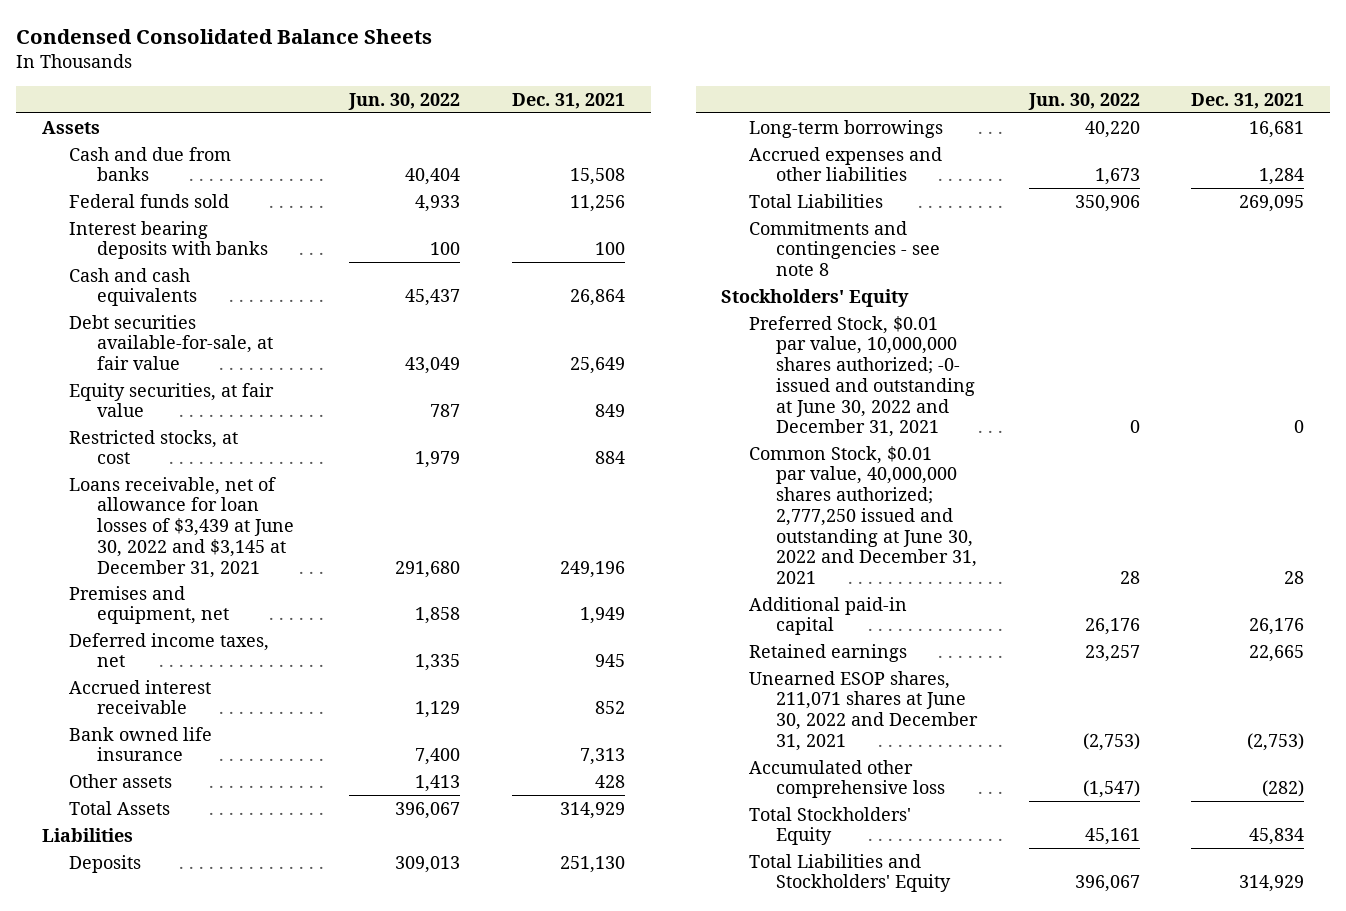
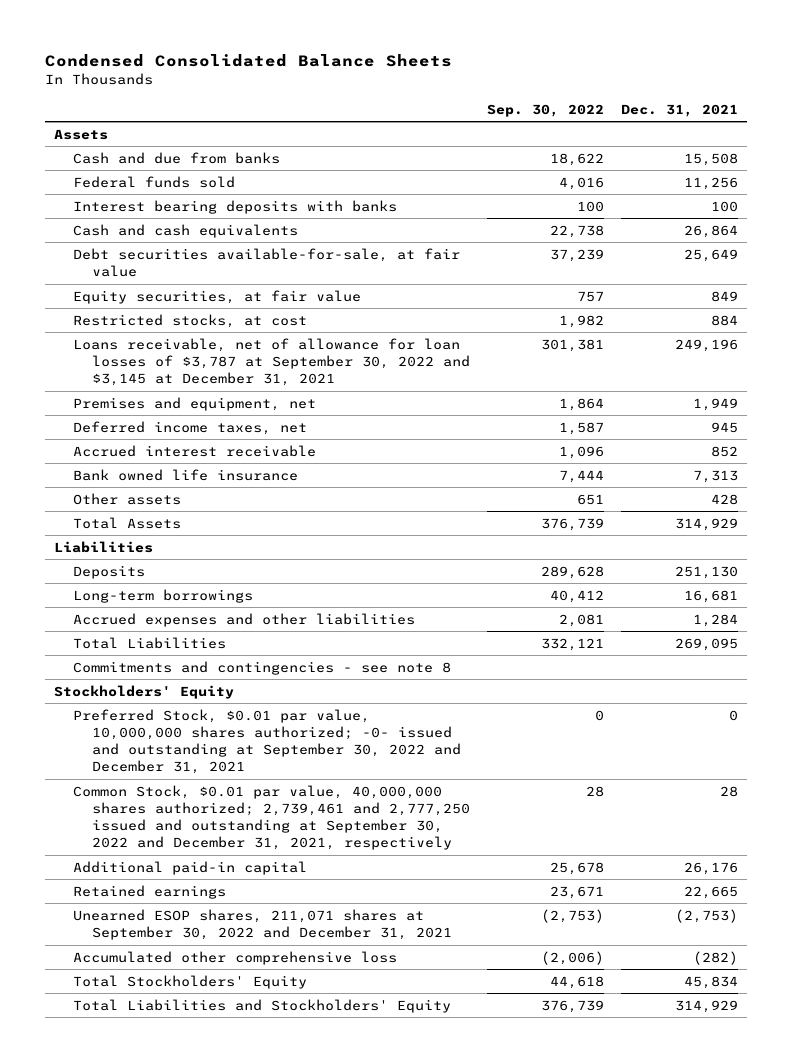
[348,93,461,111] Jun. 30, 2022 -> none
none -> [487,103,605,117] Sep. 30, 2022
[69,476,294,578] Loans receivable, net of allowance for loan losses of $3,439 at June 30, 2022 and $3,145 at December 31, 2021 -> [72,337,471,386] Loans receivable, net of allowance for loan losses of $3,787 at September 30, 2022 and $3,145 at December 31, 2021
[748,315,976,438] Preferred Stock, $0.01 par value, 10,000,000 shares authorized; -0- issued and outstanding at June 30, 2022 and December 31, 2021 -> [72,708,462,775] Preferred Stock, $0.01 par value, 10,000,000 shares authorized; -0- issued and outstanding at September 30, 2022 and December 31, 2021
[748,445,978,585] Common Stock, $0.01 par value, 40,000,000 shares authorized; 2,777,250 issued and outstanding at June 30, 2022 and December 31, 2021 -> [72,784,471,851] Common Stock, $0.01 par value, 40,000,000 shares authorized; 2,739,461 and 2,777,250 issued and outstanding at September 30, 2022 and December 31, 2021, respectively
[748,670,979,751] Unearned ESOP shares, 211,071 shares at June 30, 2022 and December 31, 2021 -> [72,908,453,940] Unearned ESOP shares, 211,071 shares at September 30, 2022 and December 31, 2021

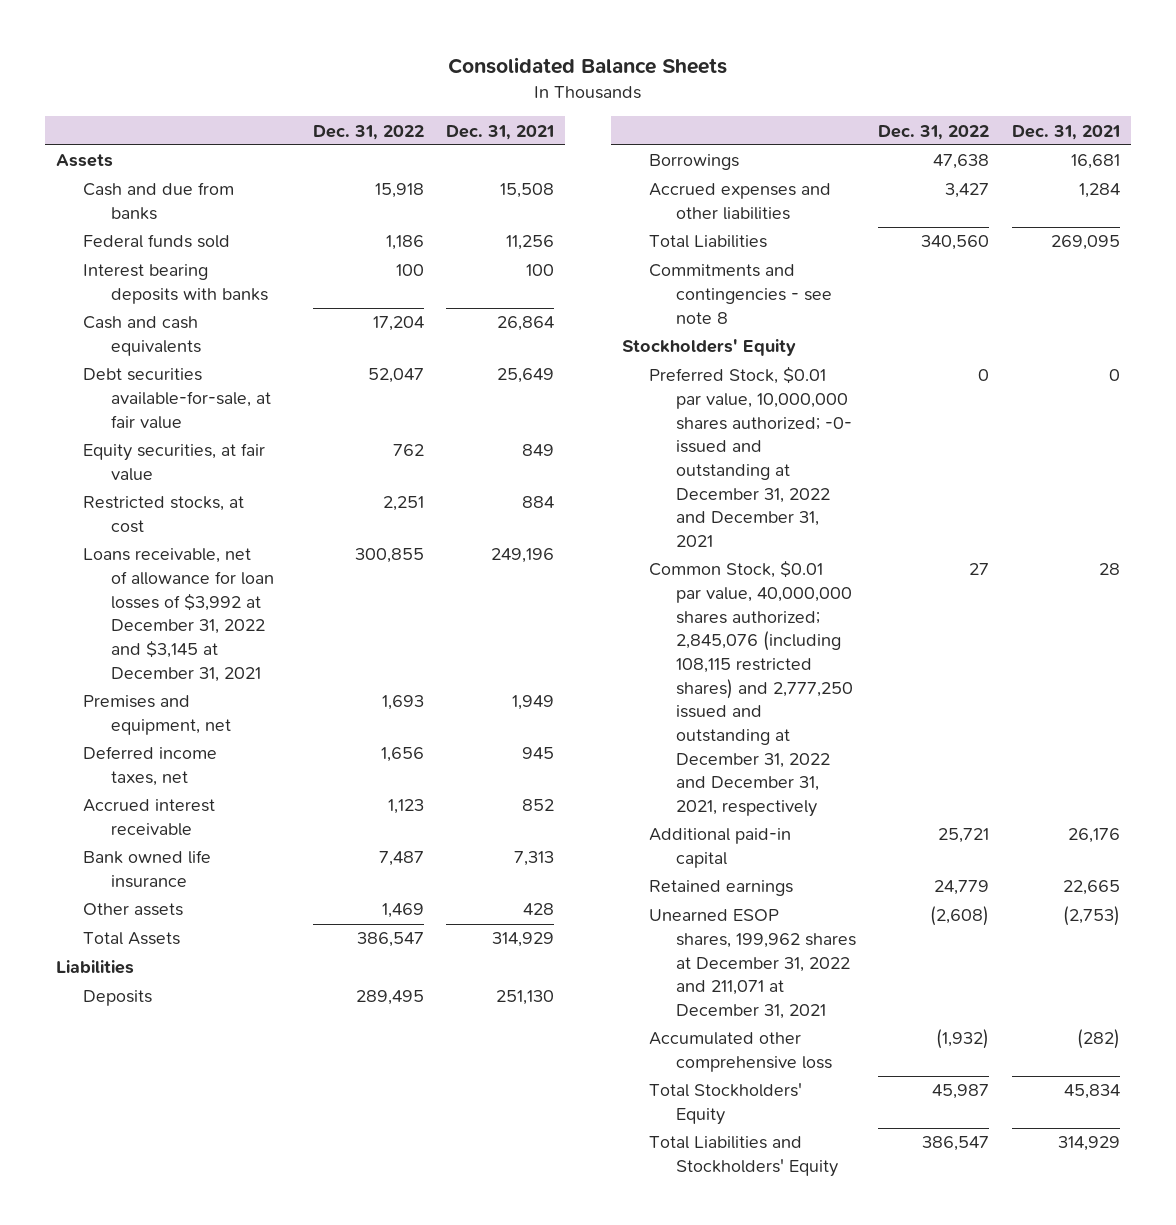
[45,53,453,67] Condensed Consolidated Balance Sheets -> [447,57,727,75] Consolidated Balance Sheets
[487,103,605,117] Sep. 30, 2022 -> none
none -> [312,124,424,140] Dec. 31, 2022
[72,337,471,386] Loans receivable, net of allowance for loan losses of $3,787 at September 30, 2022 and $3,145 at December 31, 2021 -> [83,548,274,682] Loans receivable, net of allowance for loan losses of $3,992 at December 31, 2022 and $3,145 at December 31, 2021
[72,588,253,603] Long-term borrowings -> [648,154,739,171] Borrowings
[72,708,462,775] Preferred Stock, $0.01 par value, 10,000,000 shares authorized; -0- issued and outstanding at September 30, 2022 and December 31, 2021 -> [648,366,853,547] Preferred Stock, $0.01 par value, 10,000,000 shares authorized; -0- issued and outstanding at December 31, 2022 and December 31, 2021
[72,784,471,851] Common Stock, $0.01 par value, 40,000,000 shares authorized; 2,739,461 and 2,777,250 issued and outstanding at September 30, 2022 and December 31, 2021, respectively -> [648,560,854,817] Common Stock, $0.01 par value, 40,000,000 shares authorized; 2,845,076 (including 108,115 restricted shares) and 2,777,250 issued and outstanding at December 31, 2022 and December 31, 2021, respectively
[72,908,453,940] Unearned ESOP shares, 211,071 shares at September 30, 2022 and December 31, 2021 -> [648,909,857,1020] Unearned ESOP shares, 199,962 shares at December 31, 2022 and 211,071 at December 31, 2021

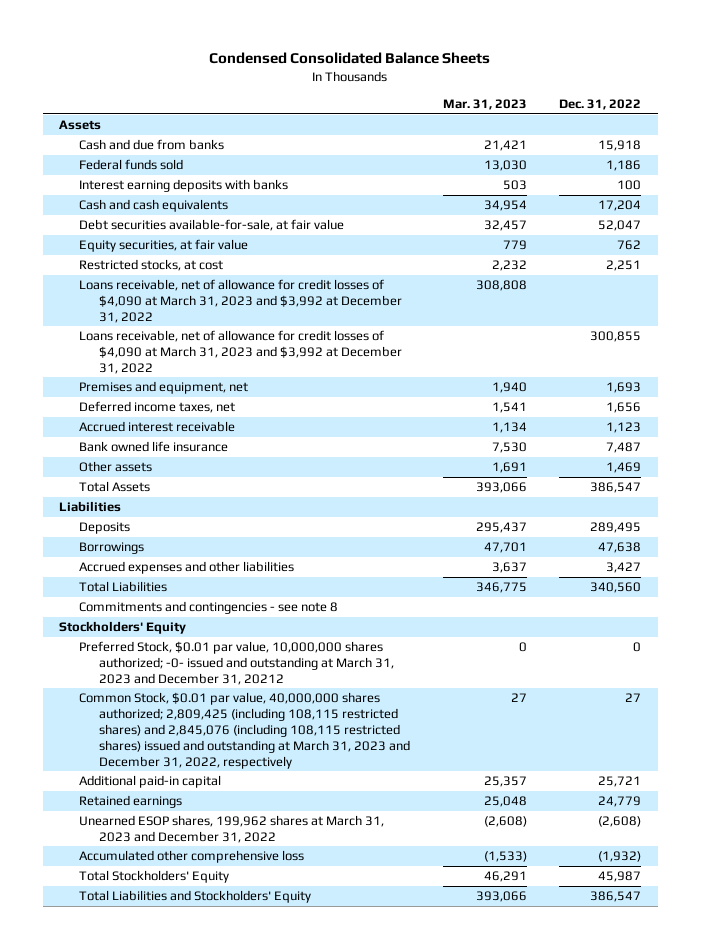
[447,57,727,75] Consolidated Balance Sheets -> [209,52,491,65] Condensed Consolidated Balance Sheets
[446,124,555,140] Dec. 31, 2021 -> none
none -> [442,99,527,111] Mar. 31, 2023
[83,264,268,305] Interest bearing deposits with banks -> [79,178,289,192] Interest earning deposits with banks
none -> [79,278,403,323] Loans receivable, net of allowance for credit losses of $4,090 at March 31, 2023 and $3,992 at December 31, 2022
[83,548,274,682] Loans receivable, net of allowance for loan losses of $3,992 at December 31, 2022 and $3,145 at December 31, 2021 -> [79,329,403,374] Loans receivable, net of allowance for credit losses of $4,090 at March 31, 2023 and $3,992 at December 31, 2022
[648,366,853,547] Preferred Stock, $0.01 par value, 10,000,000 shares authorized; -0- issued and outstanding at December 31, 2022 and December 31, 2021 -> [79,640,395,685] Preferred Stock, $0.01 par value, 10,000,000 shares authorized; -0- issued and outstanding at March 31, 2023 and December 31, 20212
[648,560,854,817] Common Stock, $0.01 par value, 40,000,000 shares authorized; 2,845,076 (including 108,115 restricted shares) and 2,777,250 issued and outstanding at December 31, 2022 and December 31, 2021, respectively -> [79,691,411,769] Common Stock, $0.01 par value, 40,000,000 shares authorized; 2,809,425 (including 108,115 restricted shares) and 2,845,076 (including 108,115 restricted shares) issued and outstanding at March 31, 2023 and December 31, 2022, respectively
[648,909,857,1020] Unearned ESOP shares, 199,962 shares at December 31, 2022 and 211,071 at December 31, 2021 -> [79,814,385,843] Unearned ESOP shares, 199,962 shares at March 31, 2023 and December 31, 2022

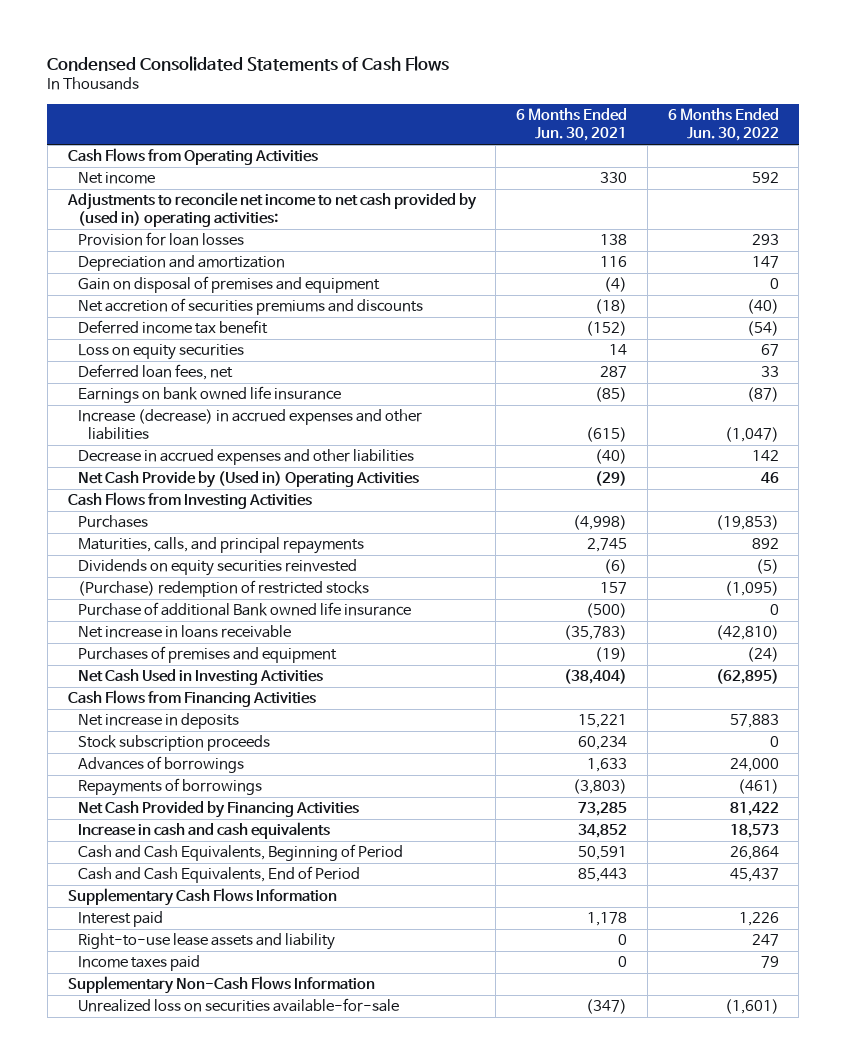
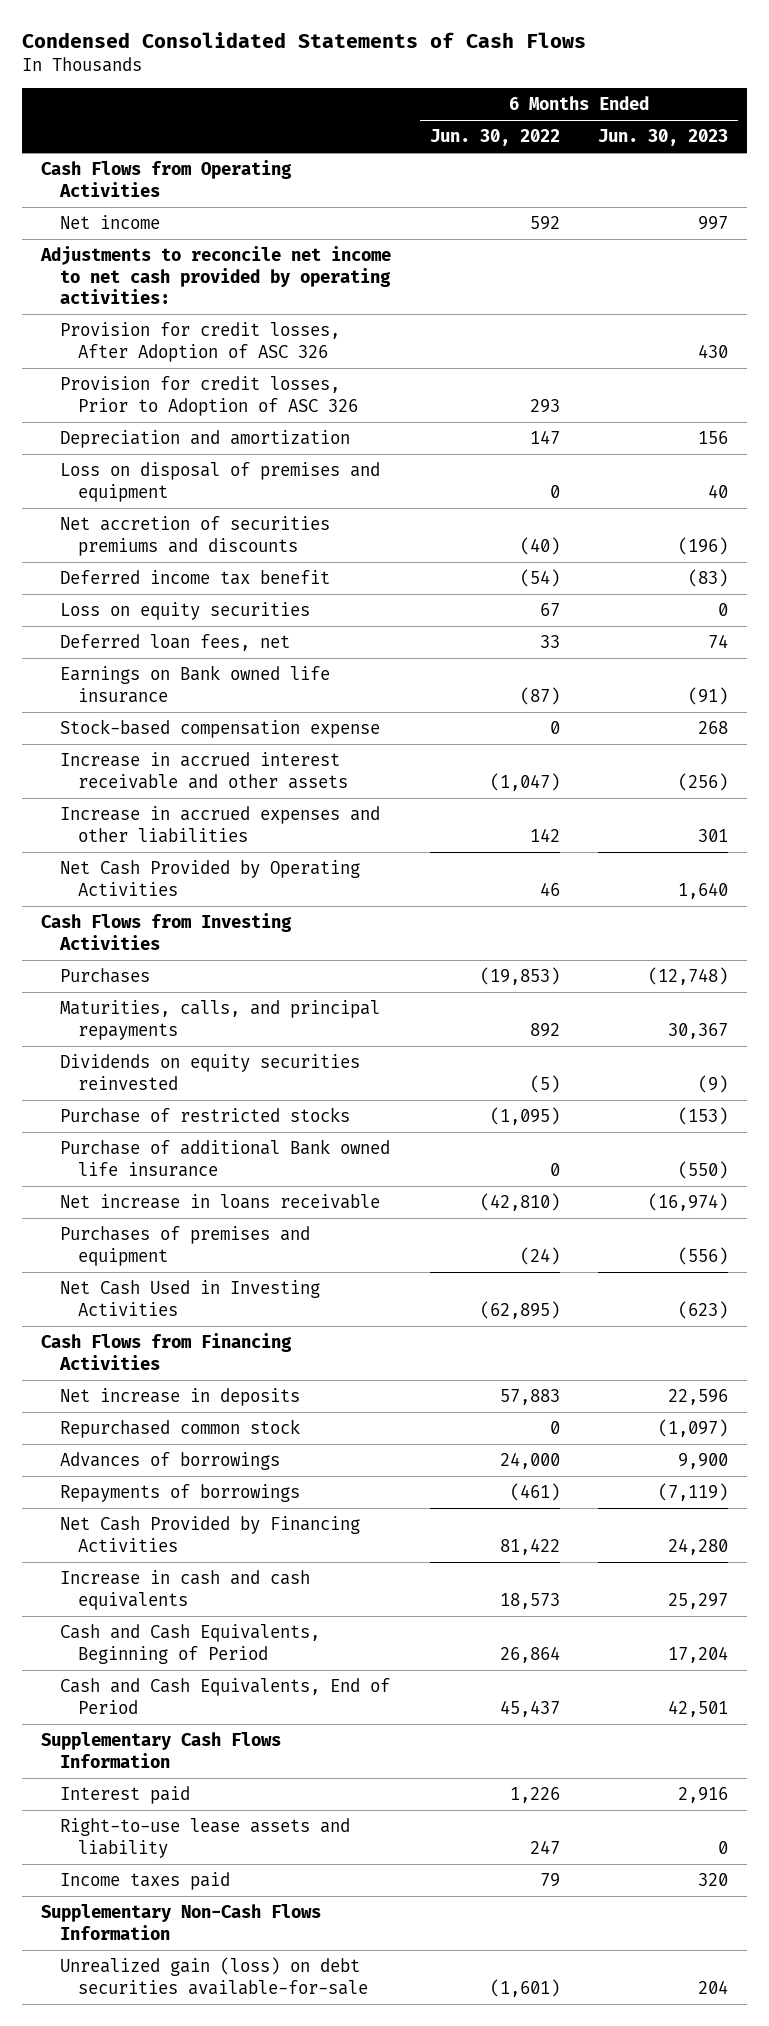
[516,108,628,142] 6 Months Ended Jun. 30, 2021 -> none
none -> [597,129,728,147] Jun. 30, 2023
[66,192,477,228] Adjustments to reconcile net income to net cash provided by (used in) operating activities: -> [40,245,392,305] Adjustments to reconcile net income to net cash provided by operating activities:
none -> [59,321,340,362] Provision for credit losses, After Adoption of ASC 326
[77,232,244,247] Provision for loan losses -> [59,375,359,416] Provision for credit losses, Prior to Adoption of ASC 326
[77,276,380,294] Gain on disposal of premises and equipment -> [59,461,380,502] Loss on disposal of premises and equipment
[77,386,341,404] Earnings on bank owned life insurance -> [59,664,330,703] Earnings on Bank owned life insurance
none -> [59,718,380,738] Stock-based compensation expense
[77,409,422,441] Increase (decrease) in accrued expenses and other liabilities -> [59,751,349,789] Increase in accrued interest receivable and other assets
[77,449,414,466] Decrease in accrued expenses and other liabilities -> [59,805,380,843] Increase in accrued expenses and other liabilities
[77,471,419,489] Net Cash Provide by (Used in) Operating Activities -> [59,859,360,896] Net Cash Provided by Operating Activities
[77,580,369,598] (Purchase) redemption of restricted stocks -> [59,1106,350,1123] Purchase of restricted stocks
[77,735,270,752] Stock subscription proceeds -> none
none -> [59,1418,300,1438] Repurchased common stock
[77,998,399,1013] Unrealized loss on securities available-for-sale -> [59,1956,369,1995] Unrealized gain (loss) on debt securities available-for-sale

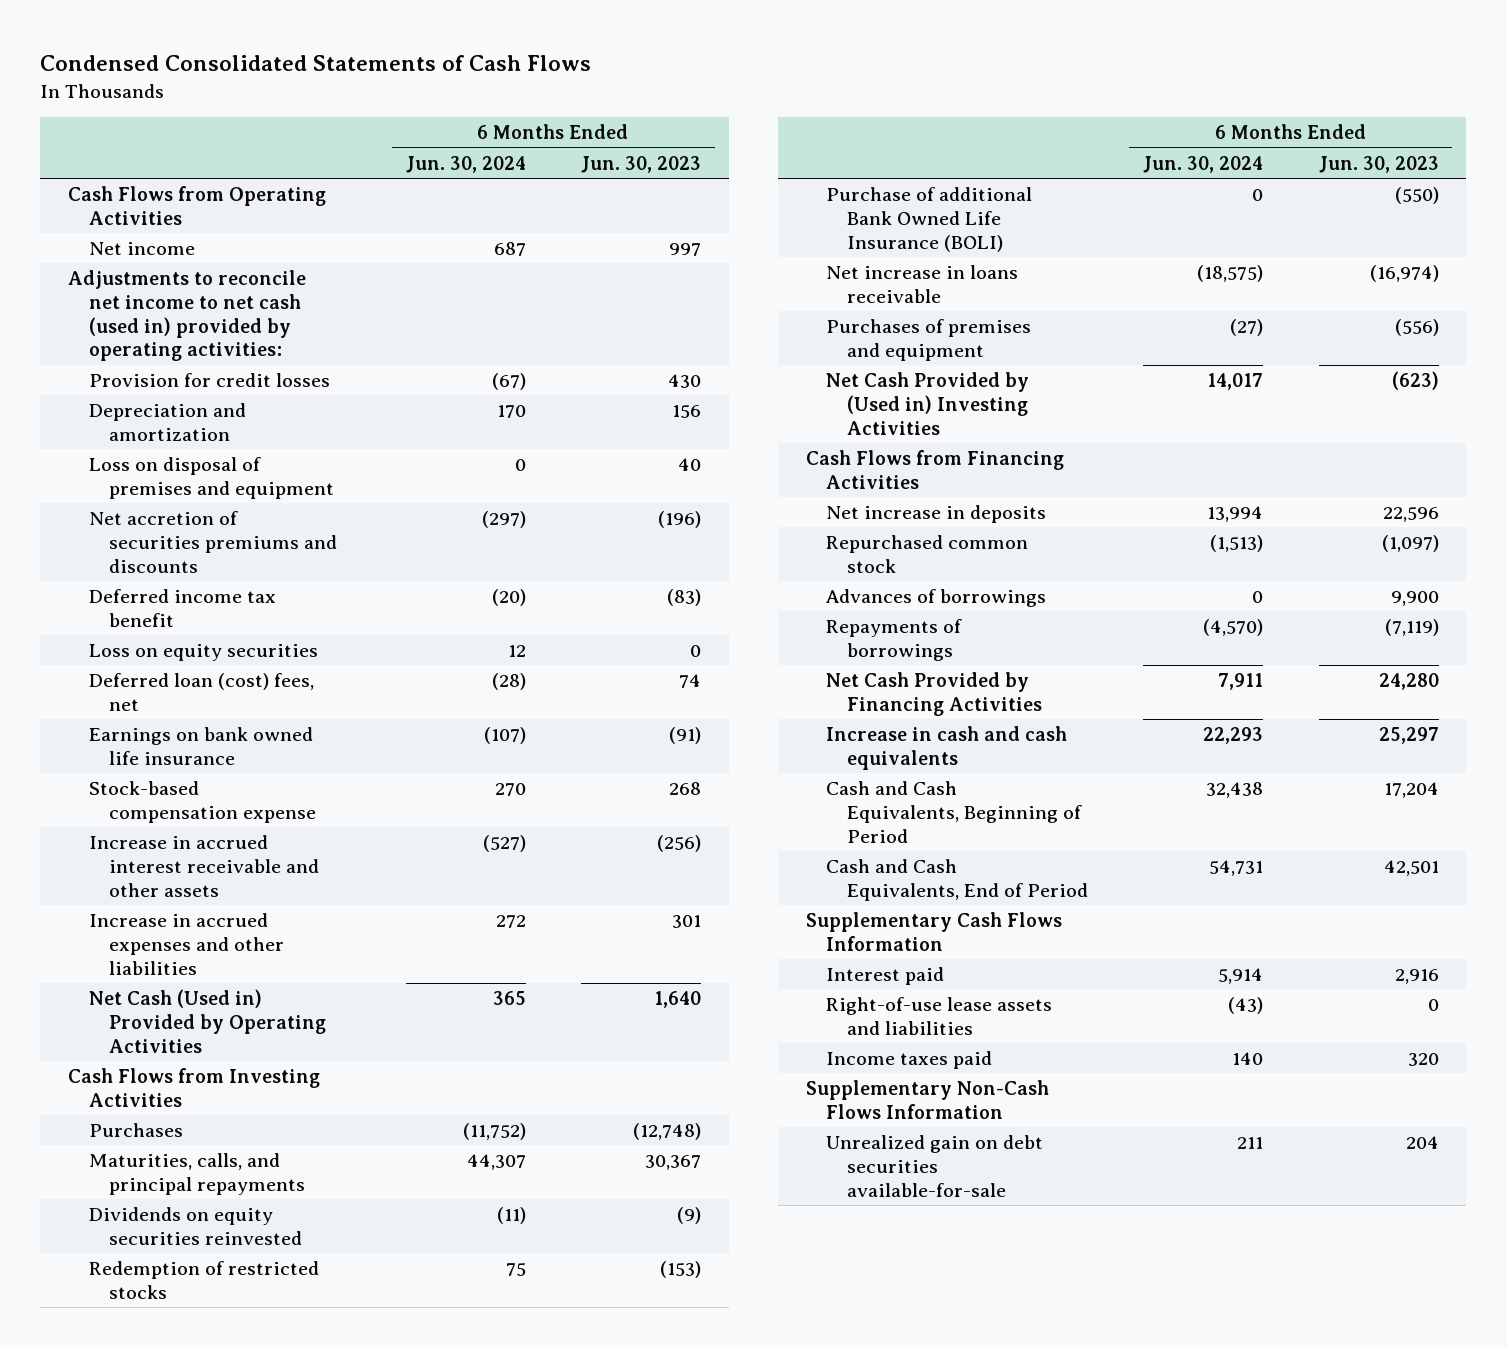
[429,129,560,147] Jun. 30, 2022 -> none
none -> [405,155,526,173] Jun. 30, 2024
[59,321,340,362] Provision for credit losses, After Adoption of ASC 326 -> none
[59,375,359,416] Provision for credit losses, Prior to Adoption of ASC 326 -> none
[40,245,392,305] Adjustments to reconcile net income to net cash provided by operating activities: -> [68,270,307,362] Adjustments to reconcile net income to net cash (used in) provided by operating activities:
none -> [88,373,330,388] Provision for credit losses
[59,633,290,651] Deferred loan fees, net -> [88,673,314,711] Deferred loan (cost) fees, net
[59,664,330,703] Earnings on Bank owned life insurance -> [88,727,313,765] Earnings on bank owned life insurance
[59,859,360,896] Net Cash Provided by Operating Activities -> [88,989,327,1053] Net Cash (Used in) Provided by Operating Activities
[59,1106,350,1123] Purchase of restricted stocks -> [88,1261,319,1299] Redemption of restricted stocks
[59,1138,390,1177] Purchase of additional Bank owned life insurance -> [826,187,1033,252] Purchase of additional Bank Owned Life Insurance (BOLI)
[59,1279,320,1316] Net Cash Used in Investing Activities -> [826,372,1030,435] Net Cash Provided by (Used in) Investing Activities
[59,1817,350,1858] Right-to-use lease assets and liability -> [826,997,1053,1035] Right-of-use lease assets and liabilities
[59,1956,369,1995] Unrealized gain (loss) on debt securities available-for-sale -> [826,1135,1044,1197] Unrealized gain on debt securities available-for-sale

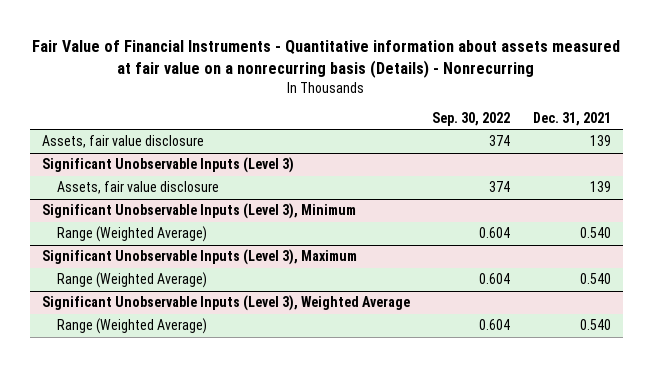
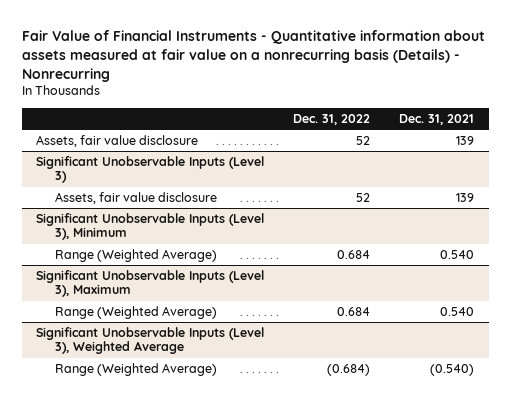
[432,112,511,127] Sep. 30, 2022 -> none
none -> [293,113,371,125] Dec. 31, 2022
[580,319,612,331] 0.540 -> [430,364,475,377] (0.540)

